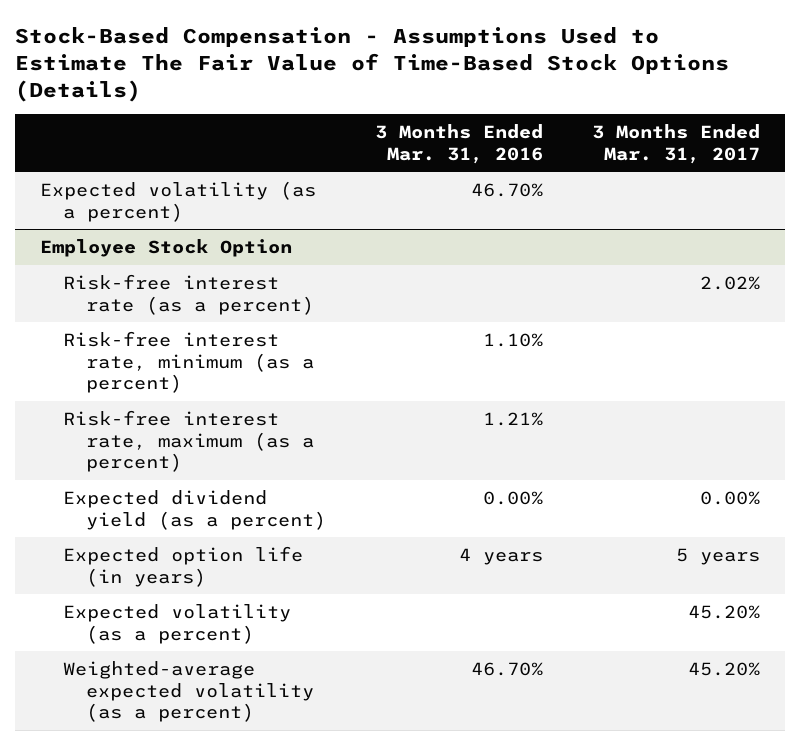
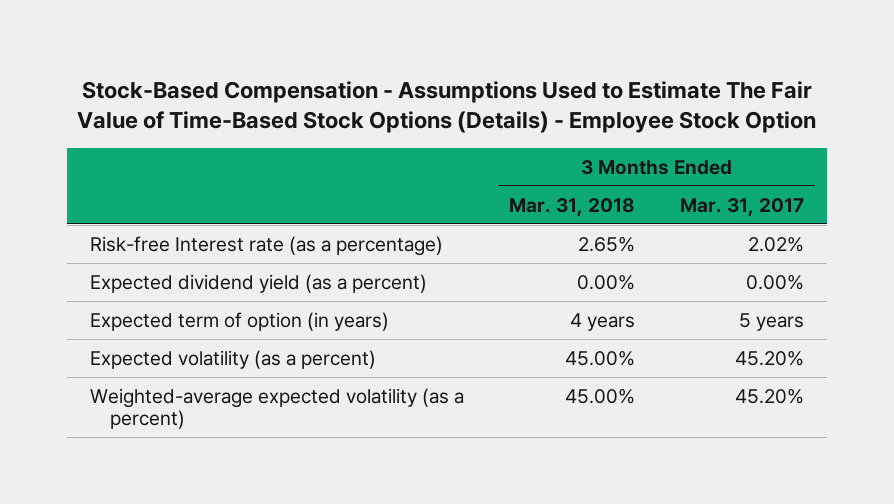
[15,26,730,102] Stock-Based Compensation - Assumptions Used to Estimate The Fair Value of Time-Based Stock Options (Details) -> [76,80,816,134] Stock-Based Compensation - Assumptions Used to Estimate The Fair Value of Time-Based Stock Options (Details) - Employee Stock Option
[374,124,543,164] 3 Months Ended Mar. 31, 2016 -> none
none -> [508,197,635,217] Mar. 31, 2018
[40,180,317,222] Expected volatility (as a percent) -> none
[40,238,293,257] Employee Stock Option -> none
[62,330,314,394] Risk-free interest rate, minimum (as a percent) -> none
[62,409,314,473] Risk-free interest rate, maximum (as a percent) -> none
[62,273,314,315] Risk-free interest rate (as a percent) -> [89,235,443,256] Risk-free Interest rate (as a percentage)
[62,545,303,587] Expected option life (in years) -> [89,311,389,331] Expected term of option (in years)

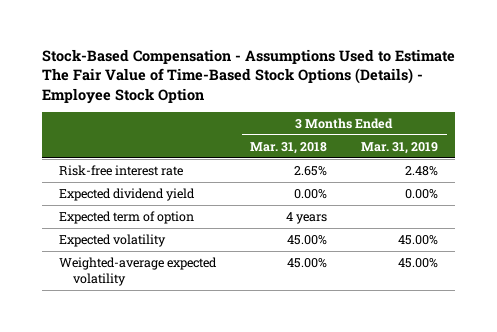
[680,197,805,217] Mar. 31, 2017 -> none
none -> [361,141,439,154] Mar. 31, 2019
[89,235,443,256] Risk-free Interest rate (as a percentage) -> [58,164,183,176] Risk-free interest rate
[89,273,427,293] Expected dividend yield (as a percent) -> [58,187,195,201] Expected dividend yield
[89,311,389,331] Expected term of option (in years) -> [58,210,194,224] Expected term of option
[89,349,376,369] Expected volatility (as a percent) -> [58,233,166,247] Expected volatility
[89,387,464,430] Weighted-average expected volatility (as a percent) -> [58,256,217,286] Weighted-average expected volatility

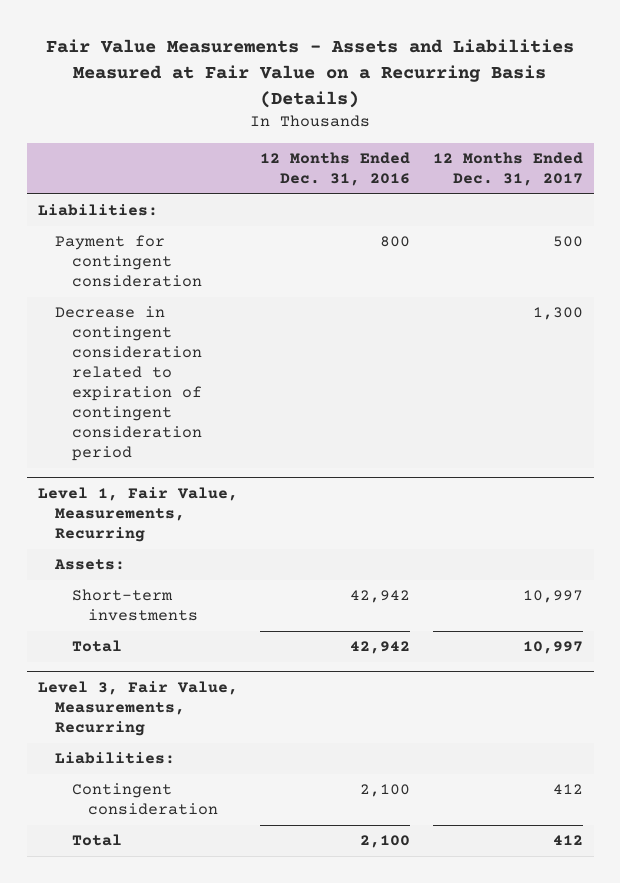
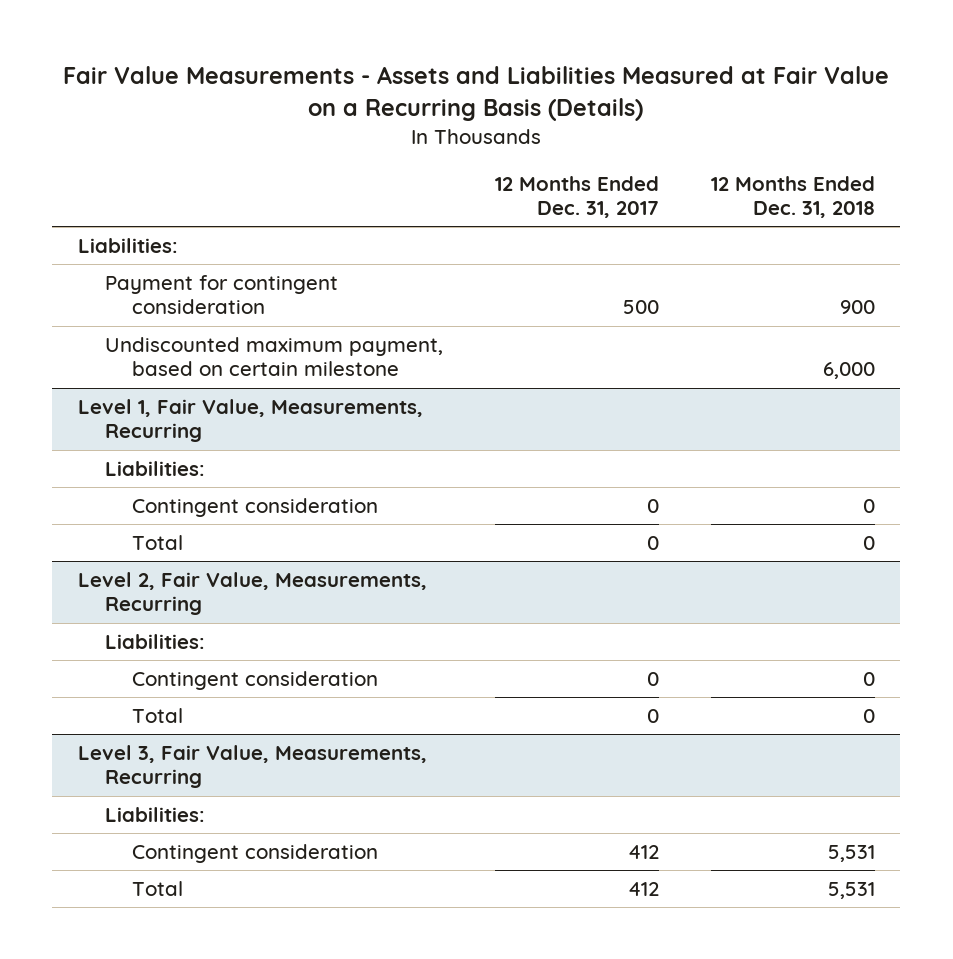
[260,152,411,187] 12 Months Ended Dec. 31, 2016 -> none
none -> [710,175,875,219] 12 Months Ended Dec. 31, 2018
[54,306,202,462] Decrease in contingent consideration related to expiration of contingent consideration period -> none
none -> [105,336,444,377] Undiscounted maximum payment, based on certain milestone
[53,559,125,571] Assets: -> none
[71,589,199,622] Short-term investments -> none
none -> [105,460,206,476] Liabilities:
none -> [132,497,379,517] Contingent consideration
[522,641,583,655] 10,997 -> [646,535,659,550] 0
none -> [78,571,428,616] Level 2, Fair Value, Measurements, Recurring
none -> [105,633,206,649] Liabilities:
none -> [132,670,379,690] Contingent consideration
none -> [132,707,184,723] Total

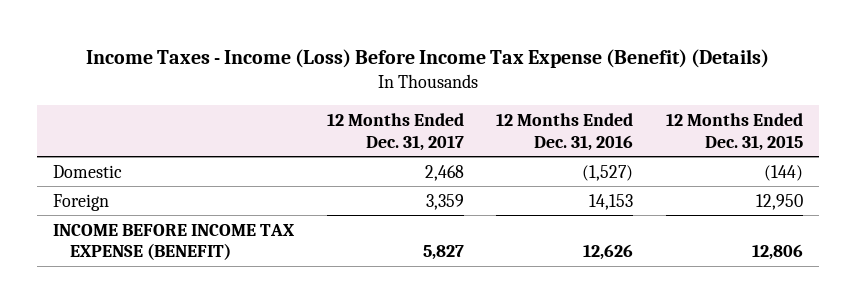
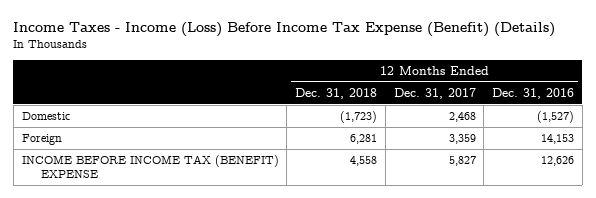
[665,113,803,151] 12 Months Ended Dec. 31, 2015 -> none
none -> [295,87,378,99] Dec. 31, 2018
[53,223,296,261] INCOME BEFORE INCOME TAX EXPENSE (BENEFIT) -> [21,155,279,179] INCOME BEFORE INCOME TAX (BENEFIT) EXPENSE

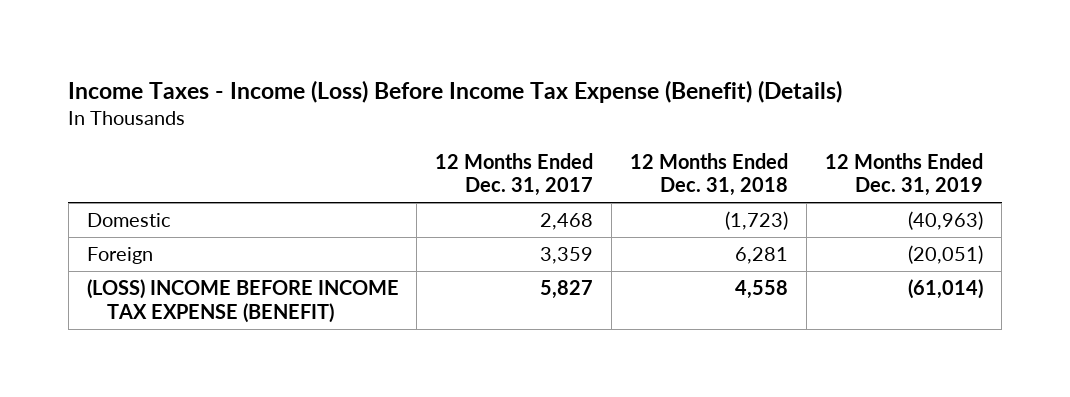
[492,87,575,99] Dec. 31, 2016 -> none
none -> [825,152,984,197] 12 Months Ended Dec. 31, 2019
[21,155,279,179] INCOME BEFORE INCOME TAX (BENEFIT) EXPENSE -> [86,279,399,323] (LOSS) INCOME BEFORE INCOME TAX EXPENSE (BENEFIT)

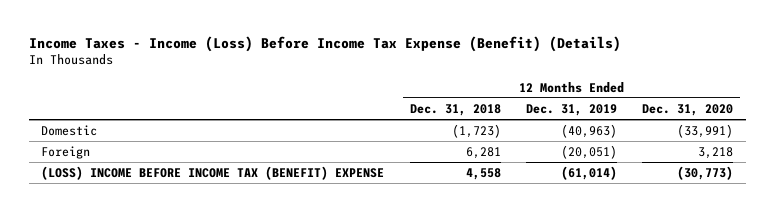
[435,152,594,197] 12 Months Ended Dec. 31, 2017 -> none
none -> [642,103,734,116] Dec. 31, 2020
[86,279,399,323] (LOSS) INCOME BEFORE INCOME TAX EXPENSE (BENEFIT) -> [41,165,385,180] (LOSS) INCOME BEFORE INCOME TAX (BENEFIT) EXPENSE

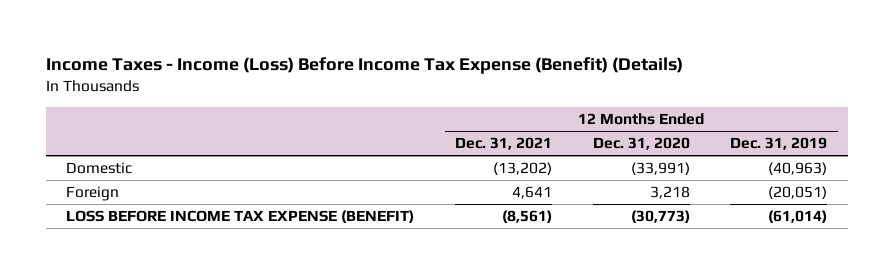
[409,103,501,116] Dec. 31, 2018 -> none
none -> [454,137,552,151] Dec. 31, 2021
[41,165,385,180] (LOSS) INCOME BEFORE INCOME TAX (BENEFIT) EXPENSE -> [66,210,415,224] LOSS BEFORE INCOME TAX EXPENSE (BENEFIT)

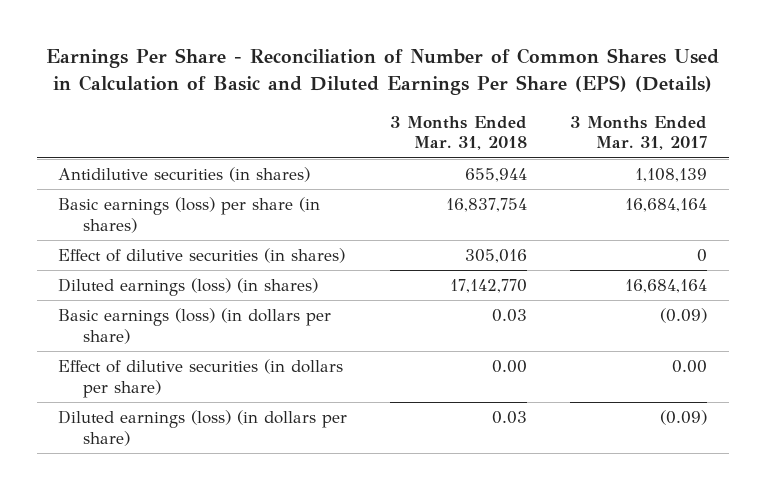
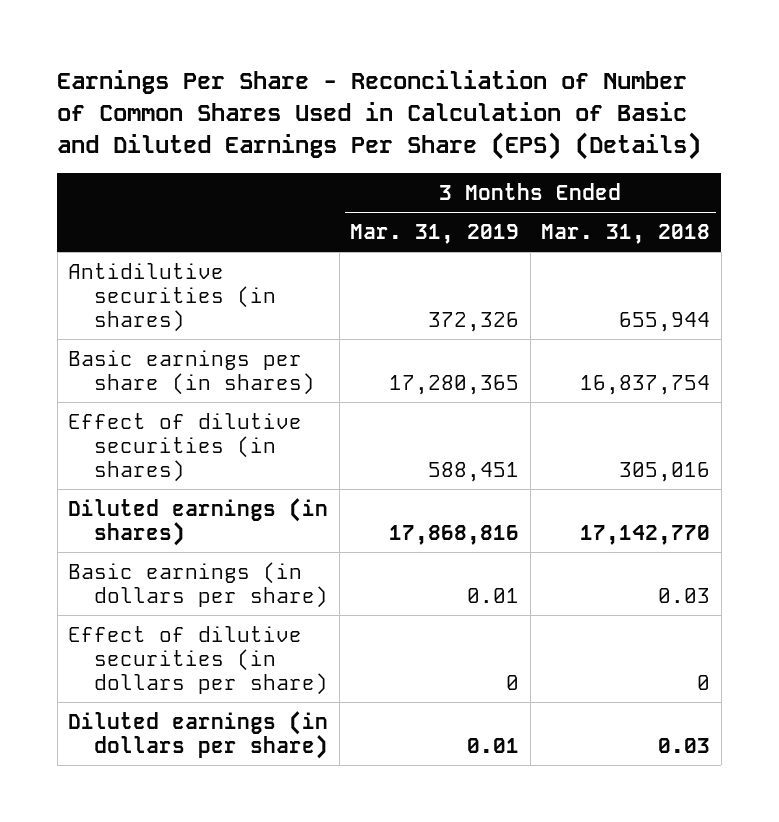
[570,115,708,151] 3 Months Ended Mar. 31, 2017 -> none
none -> [350,224,520,245] Mar. 31, 2019
[58,196,321,233] Basic earnings (loss) per share (in shares) -> [68,349,315,395] Basic earnings per share (in shares)
[58,277,319,296] Diluted earnings (loss) (in shares) -> [68,497,329,546] Diluted earnings (in shares)
[58,307,332,344] Basic earnings (loss) (in dollars per share) -> [68,561,328,608] Basic earnings (in dollars per share)
[492,359,528,373] 0.00 -> [697,674,711,690] 0
[58,409,348,446] Diluted earnings (loss) (in dollars per share) -> [68,710,329,759] Diluted earnings (in dollars per share)

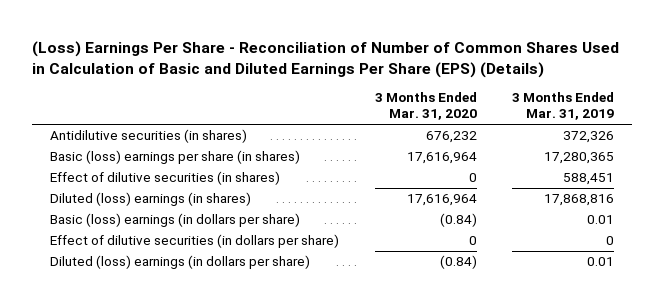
[57,70,702,160] Earnings Per Share - Reconciliation of Number of Common Shares Used in Calculation of Basic and Diluted Earnings Per Share (EPS) (Details) -> [31,40,619,78] (Loss) Earnings Per Share - Reconciliation of Number of Common Shares Used in Calculation of Basic and Diluted Earnings Per Share (EPS) (Details)
[541,224,711,245] Mar. 31, 2018 -> none
none -> [374,92,477,121] 3 Months Ended Mar. 31, 2020
[68,349,315,395] Basic earnings per share (in shares) -> [49,150,300,165] Basic (loss) earnings per share (in shares)
[68,497,329,546] Diluted earnings (in shares) -> [49,192,251,207] Diluted (loss) earnings (in shares)
[68,561,328,608] Basic earnings (in dollars per share) -> [49,213,300,228] Basic (loss) earnings (in dollars per share)
[68,710,329,759] Diluted earnings (in dollars per share) -> [49,255,310,270] Diluted (loss) earnings (in dollars per share)

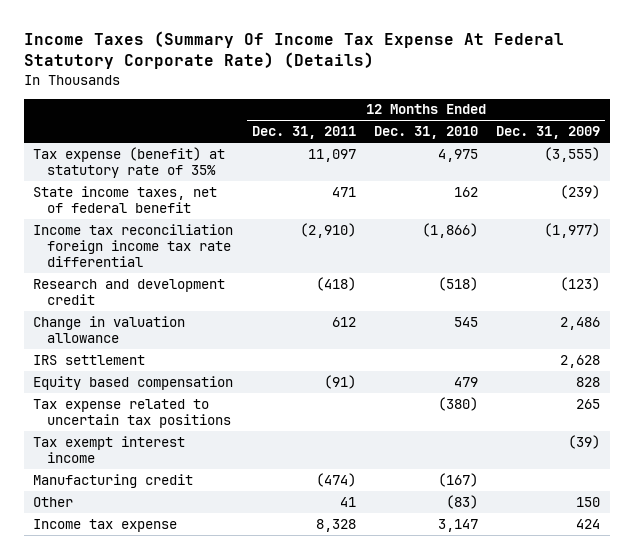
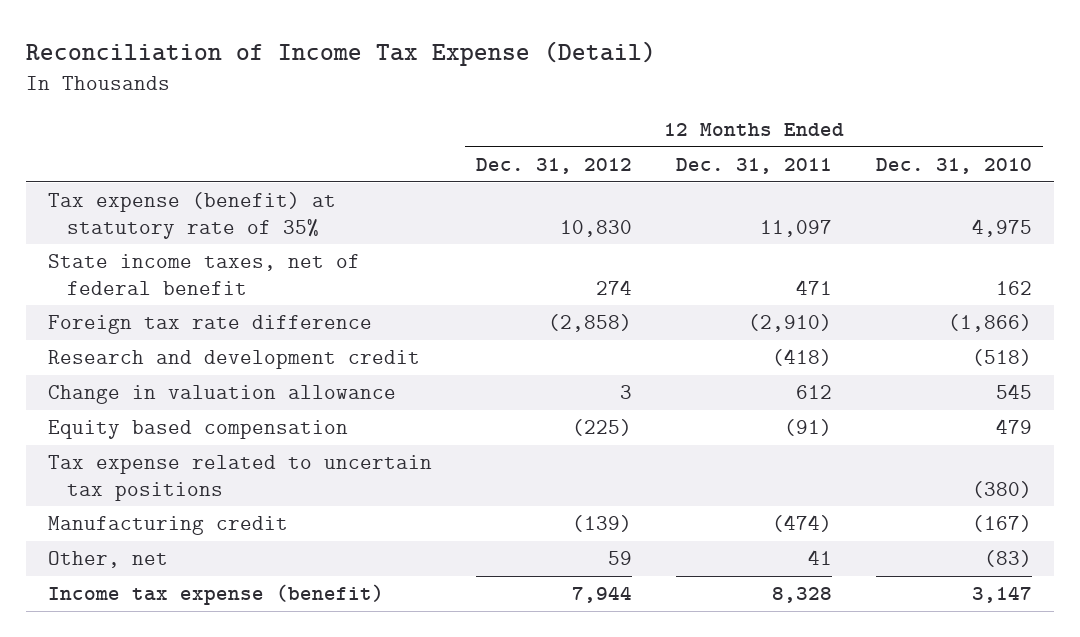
[24,31,565,70] Income Taxes (Summary Of Income Tax Expense At Federal Statutory Corporate Rate) (Details) -> [25,41,656,67] Reconciliation of Income Tax Expense (Detail)
[496,126,601,140] Dec. 31, 2009 -> none
none -> [476,158,633,175] Dec. 31, 2012
[33,223,234,268] Income tax reconciliation foreign income tax rate differential -> [47,315,372,335] Foreign tax rate difference
[33,354,146,365] IRS settlement -> none
[33,435,186,464] Tax exempt interest income -> none
[33,496,74,507] Other -> [47,551,168,569] Other, net
[33,518,178,532] Income tax expense -> [47,584,384,606] Income tax expense (benefit)

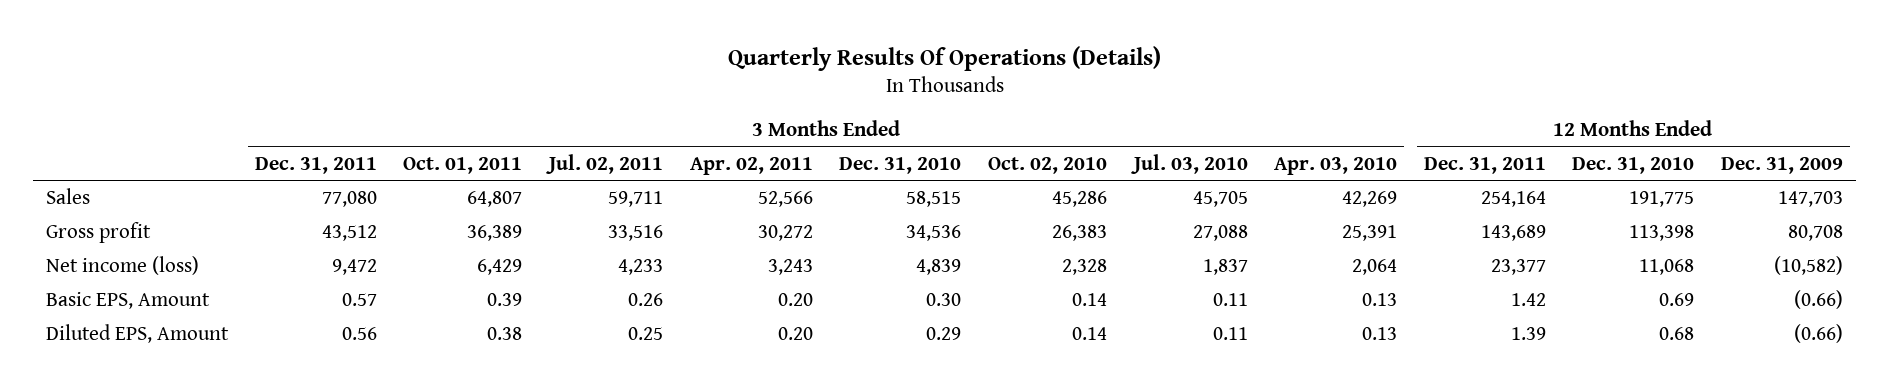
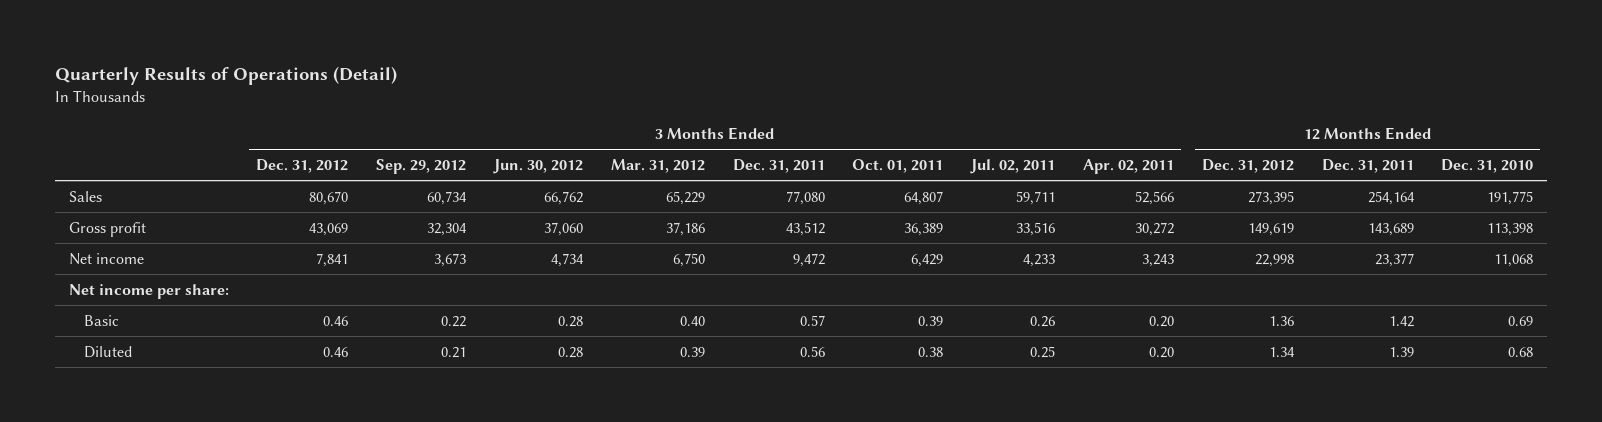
[727,45,1161,71] Quarterly Results Of Operations (Details) -> [54,65,397,85] Quarterly Results of Operations (Detail)
[839,156,962,174] Dec. 31, 2010 -> none
[987,156,1107,174] Oct. 02, 2010 -> none
[1130,153,1248,174] Jul. 03, 2010 -> none
[1274,156,1398,175] Apr. 03, 2010 -> none
[1721,156,1844,174] Dec. 31, 2009 -> none
none -> [256,158,349,173] Dec. 31, 2012
none -> [376,158,467,174] Sep. 29, 2012
none -> [492,158,583,174] Jun. 30, 2012
none -> [610,158,705,173] Mar. 31, 2012
none -> [1201,158,1294,173] Dec. 31, 2012
[46,256,200,276] Net income (loss) -> [68,252,144,265] Net income
none -> [68,283,229,299] Net income per share:
[46,292,211,310] Basic EPS, Amount -> [83,314,119,326] Basic
[46,324,230,344] Diluted EPS, Amount -> [83,345,132,358] Diluted

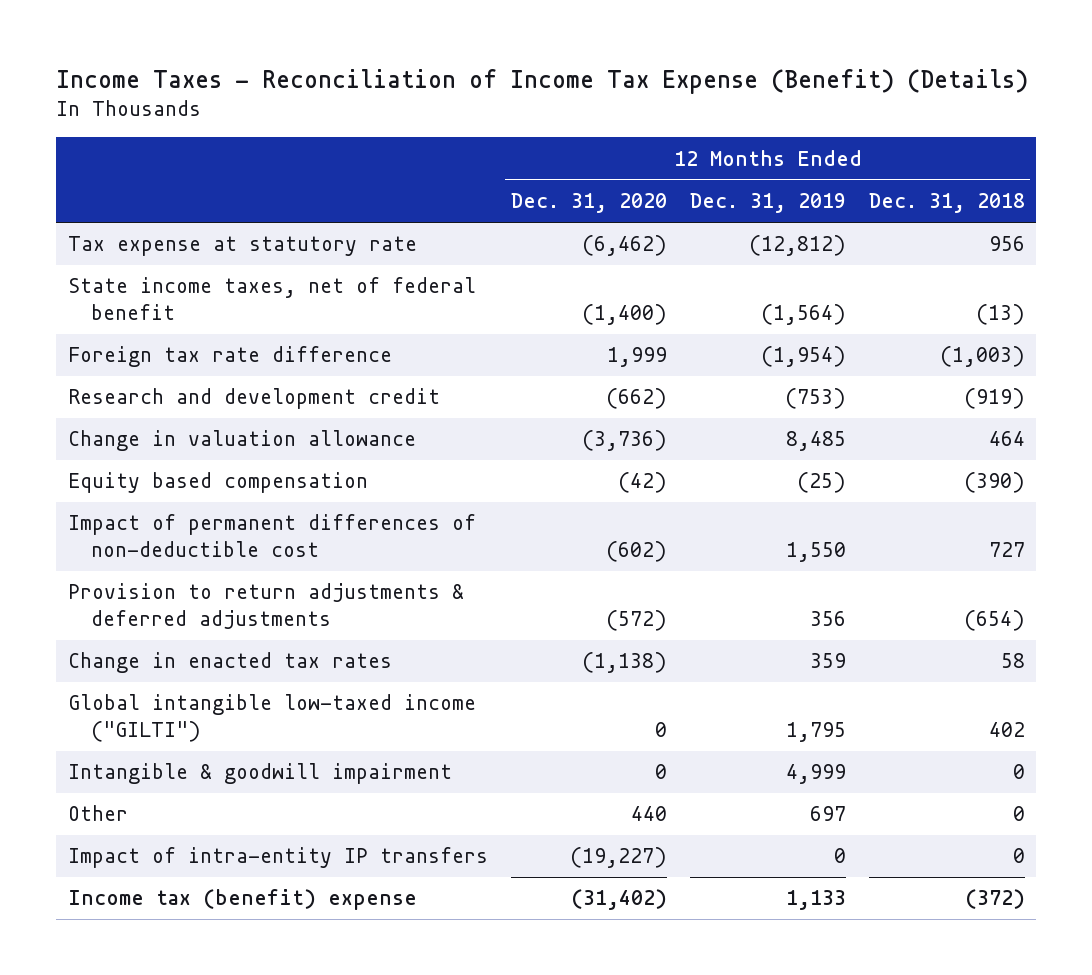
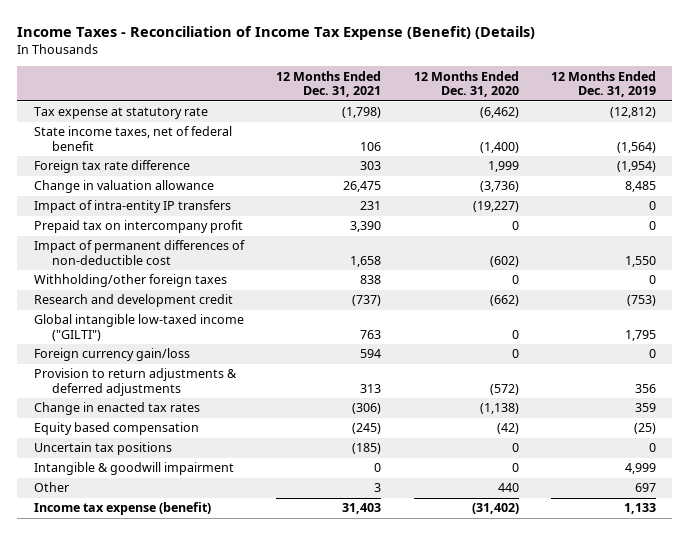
[868,193,1025,214] Dec. 31, 2018 -> none
none -> [276,70,382,98] 12 Months Ended Dec. 31, 2021
[67,847,488,869] Impact of intra-entity IP transfers -> [33,200,231,214] Impact of intra-entity IP transfers
none -> [33,220,243,234] Prepaid tax on intercompany profit
none -> [33,274,227,288] Withholding/other foreign taxes
[67,388,440,410] Research and development credit -> [33,294,233,308] Research and development credit
[67,694,476,742] Global intangible low-taxed income ("GILTI") -> [33,314,244,341] Global intangible low-taxed income ("GILTI")
none -> [33,348,190,362] Foreign currency gain/loss
[67,472,368,494] Equity based compensation -> [33,422,199,436] Equity based compensation
none -> [33,442,172,456] Uncertain tax positions
[67,889,417,911] Income tax (benefit) expense -> [33,502,211,516] Income tax expense (benefit)

